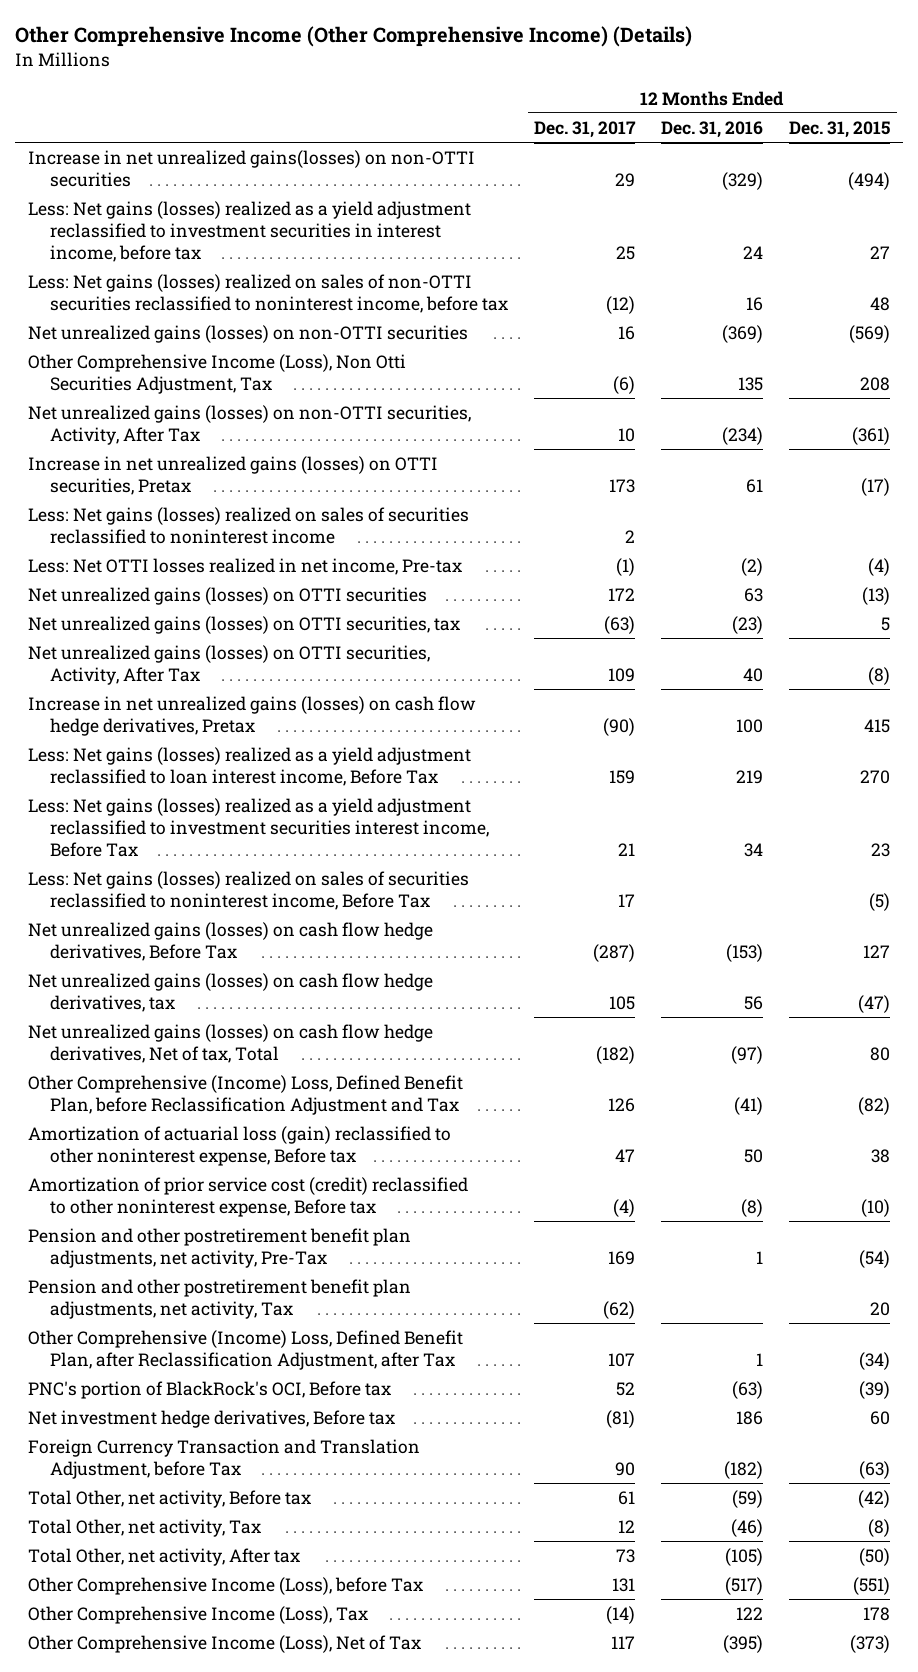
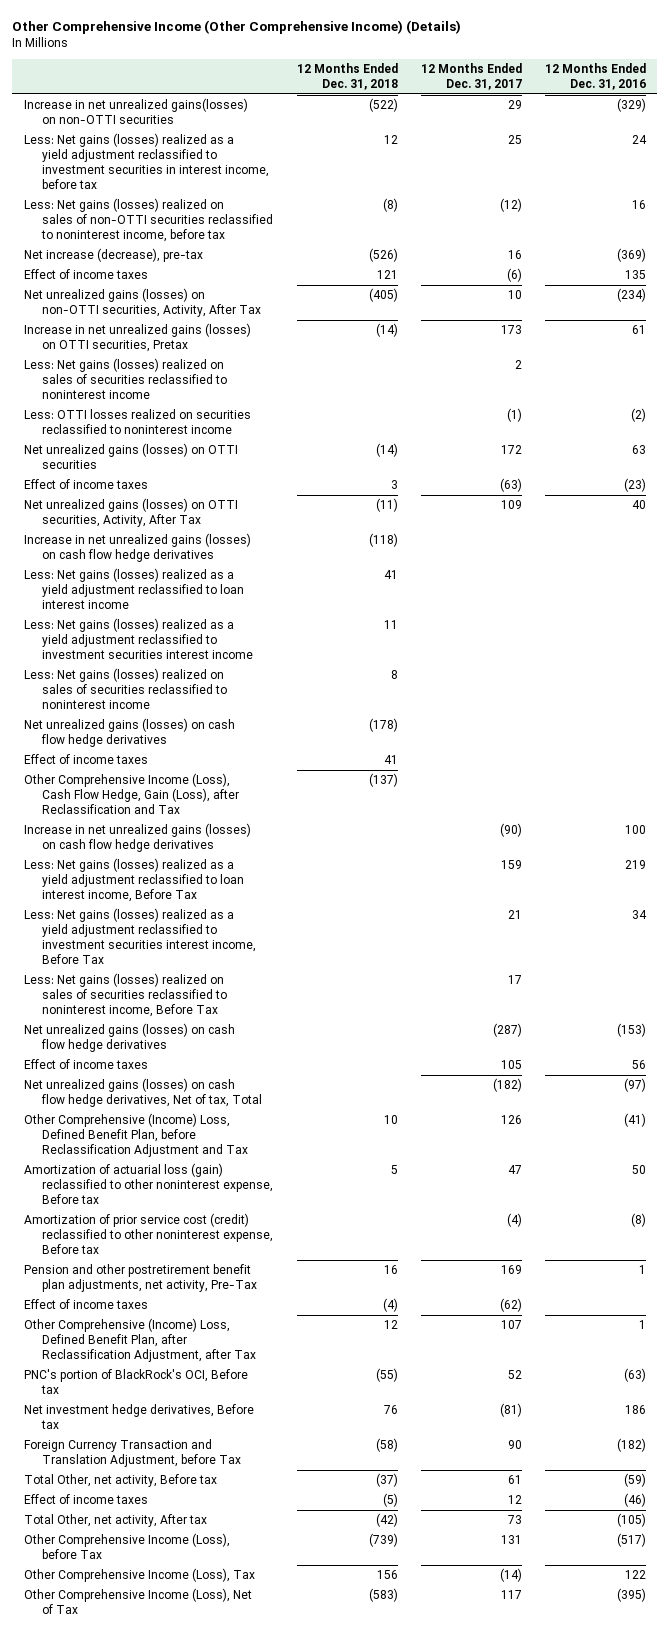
[789,120,891,138] Dec. 31, 2015 -> none
none -> [296,63,398,90] 12 Months Ended Dec. 31, 2018
[28,324,469,343] Net unrealized gains (losses) on non-OTTI securities -> [23,248,203,263] Net increase (decrease), pre-tax
[28,353,407,395] Other Comprehensive Income (Loss), Non Otti Securities Adjustment, Tax -> [23,269,148,280] Effect of income taxes
[28,557,463,575] Less: Net OTTI losses realized in net income, Pre-tax -> [23,409,251,435] Less: OTTI losses realized on securities reclassified to noninterest income
[28,615,461,634] Net unrealized gains (losses) on OTTI securities, tax -> [23,479,148,490] Effect of income taxes
none -> [23,533,251,563] Increase in net unrealized gains (losses) on cash flow hedge derivatives
none -> [23,568,245,609] Less: Net gains (losses) realized as a yield adjustment reclassified to loan interest income
none -> [23,618,254,659] Less: Net gains (losses) realized as a yield adjustment reclassified to investment securities interest income
none -> [23,668,228,709] Less: Net gains (losses) realized on sales of securities reclassified to noninterest income
none -> [23,718,235,748] Net unrealized gains (losses) on cash flow hedge derivatives
none -> [23,754,148,765] Effect of income taxes
none -> [23,773,240,814] Other Comprehensive Income (Loss), Cash Flow Hedge, Gain (Loss), after Reclassification and Tax
[28,695,477,737] Increase in net unrealized gains (losses) on cash flow hedge derivatives, Pretax -> [23,823,251,853] Increase in net unrealized gains (losses) on cash flow hedge derivatives
[28,921,434,962] Net unrealized gains (losses) on cash flow hedge derivatives, Before Tax -> [23,1023,235,1053] Net unrealized gains (losses) on cash flow hedge derivatives
[28,972,434,1013] Net unrealized gains (losses) on cash flow hedge derivatives, tax -> [23,1059,148,1070] Effect of income taxes
[28,1278,412,1320] Pension and other postretirement benefit plan adjustments, net activity, Tax -> [23,1299,148,1310] Effect of income taxes
[28,1518,262,1537] Total Other, net activity, Tax -> [23,1494,148,1505] Effect of income taxes

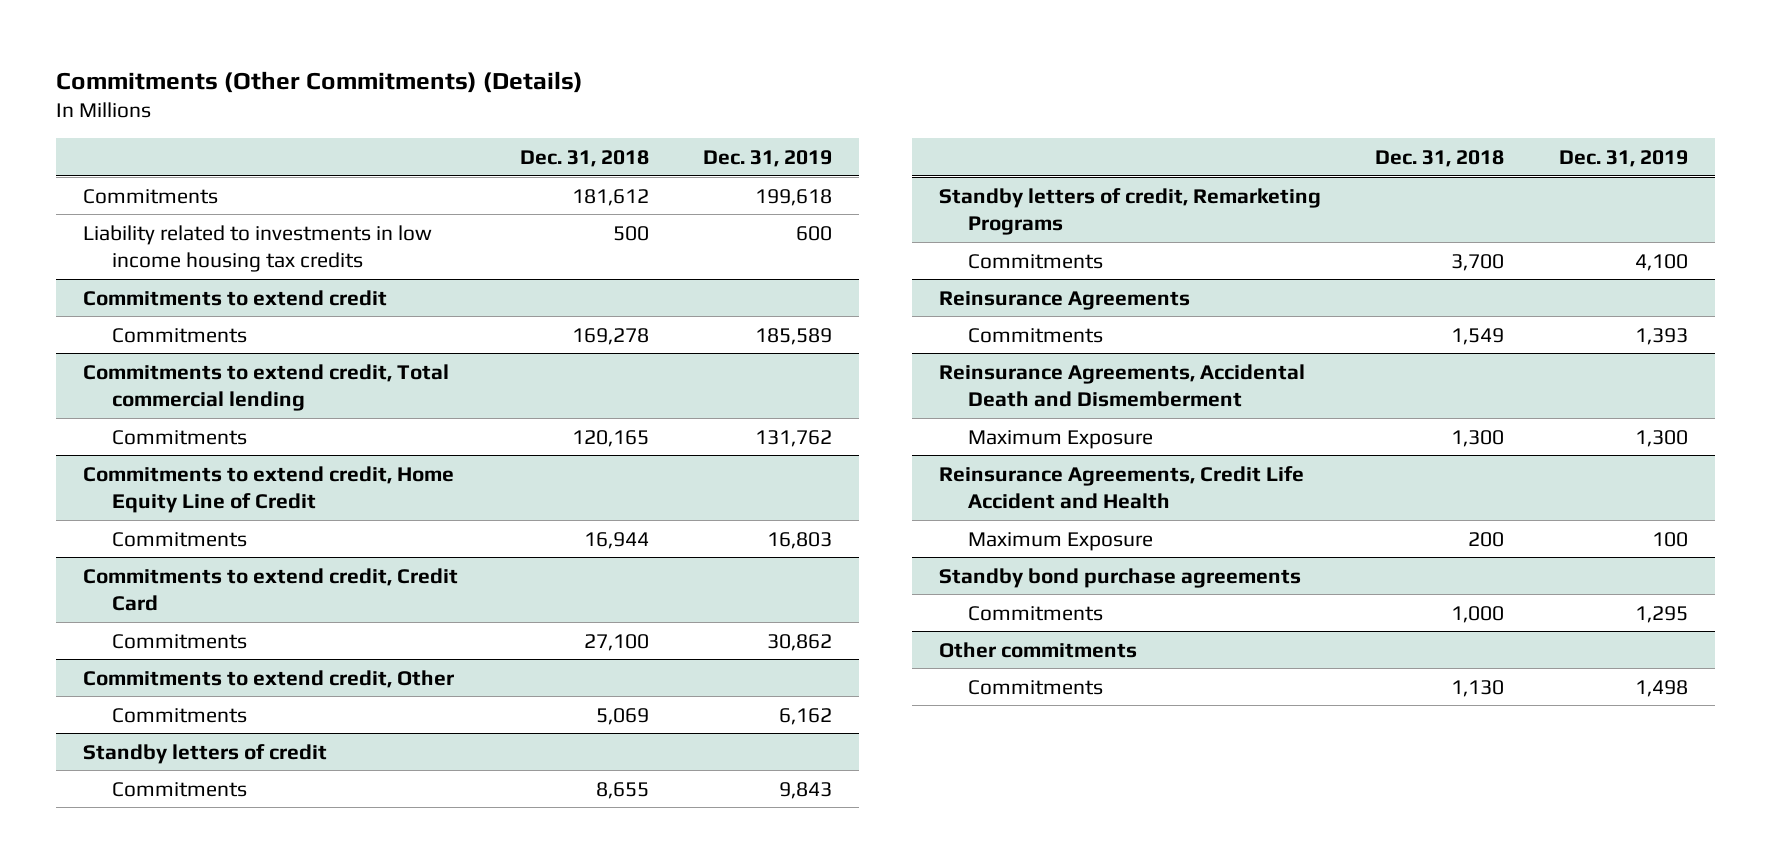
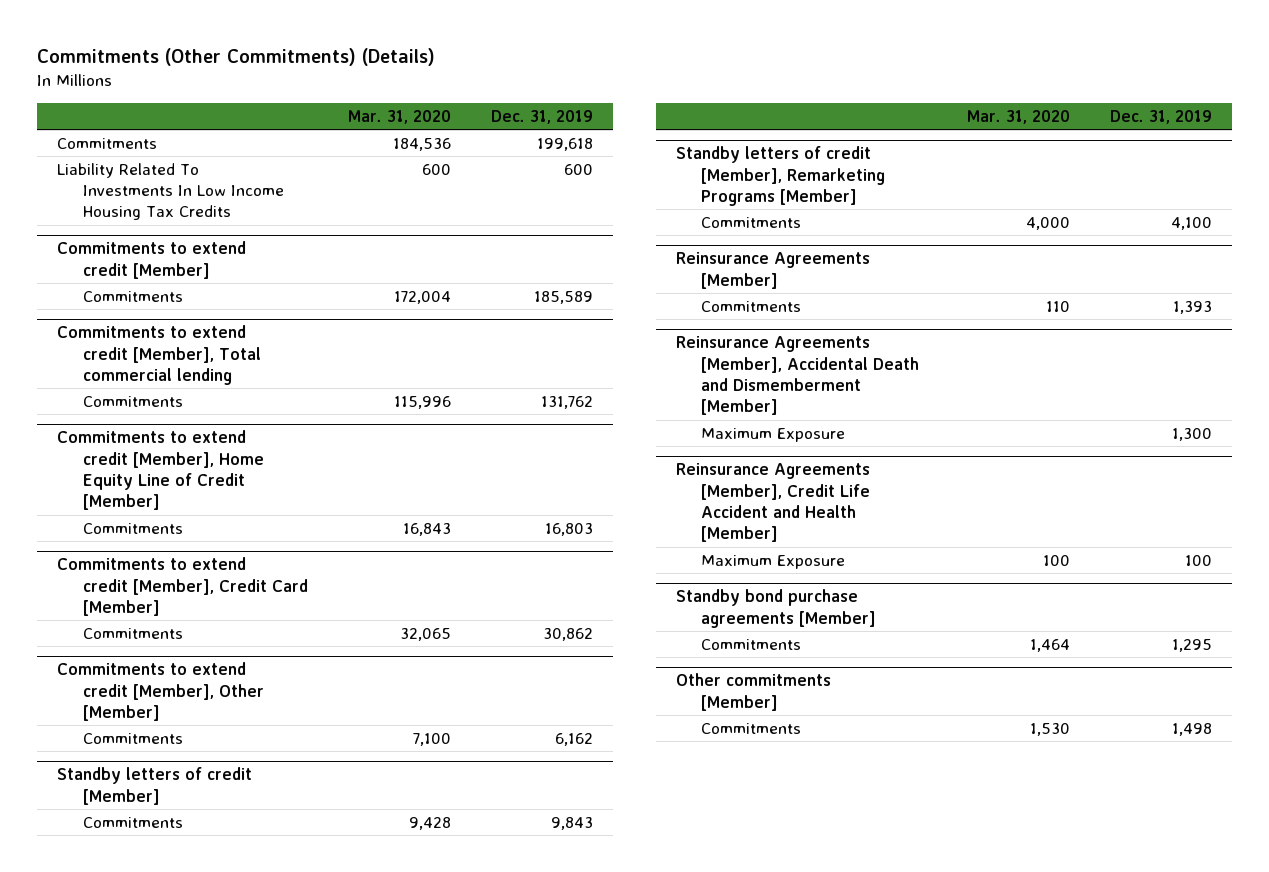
[519,149,649,167] Dec. 31, 2018 -> none
none -> [347,110,451,125] Mar. 31, 2020
[83,224,433,272] Liability related to investments in low income housing tax credits -> [57,162,284,221] Liability Related To Investments In Low Income Housing Tax Credits
[83,289,388,306] Commitments to extend credit -> [57,241,247,279] Commitments to extend credit [Member]
[83,363,450,411] Commitments to extend credit, Total commercial lending -> [57,325,261,386] Commitments to extend credit [Member], Total commercial lending
[83,465,455,513] Commitments to extend credit, Home Equity Line of Credit -> [57,430,264,511] Commitments to extend credit [Member], Home Equity Line of Credit [Member]
[83,567,459,611] Commitments to extend credit, Credit Card -> [57,557,308,617] Commitments to extend credit [Member], Credit Card [Member]
[83,669,455,688] Commitments to extend credit, Other -> [57,662,264,722] Commitments to extend credit [Member], Other [Member]
[83,743,328,764] Standby letters of credit -> [57,767,253,805] Standby letters of credit [Member]
[939,187,1322,235] Standby letters of credit, Remarketing Programs -> [675,146,886,207] Standby letters of credit [Member], Remarketing Programs [Member]
[939,290,1191,310] Reinsurance Agreements -> [675,252,870,289] Reinsurance Agreements [Member]
[939,363,1306,407] Reinsurance Agreements, Accidental Death and Dismemberment -> [675,336,920,416] Reinsurance Agreements [Member], Accidental Death and Dismemberment [Member]
[939,465,1305,509] Reinsurance Agreements, Credit Life Accident and Health -> [675,463,871,543] Reinsurance Agreements [Member], Credit Life Accident and Health [Member]
[939,567,1302,588] Standby bond purchase agreements -> [675,589,877,628] Standby bond purchase agreements [Member]
[939,641,1138,658] Other commitments -> [675,673,831,711] Other commitments [Member]

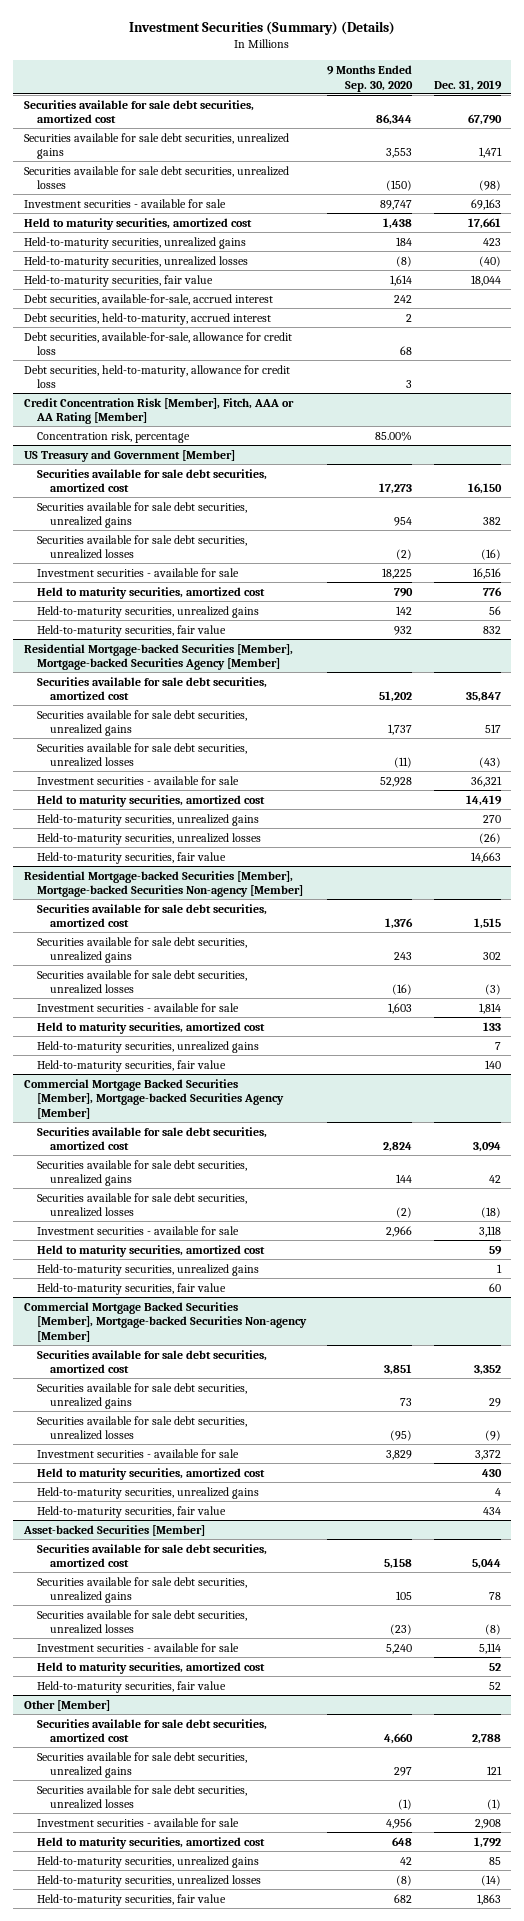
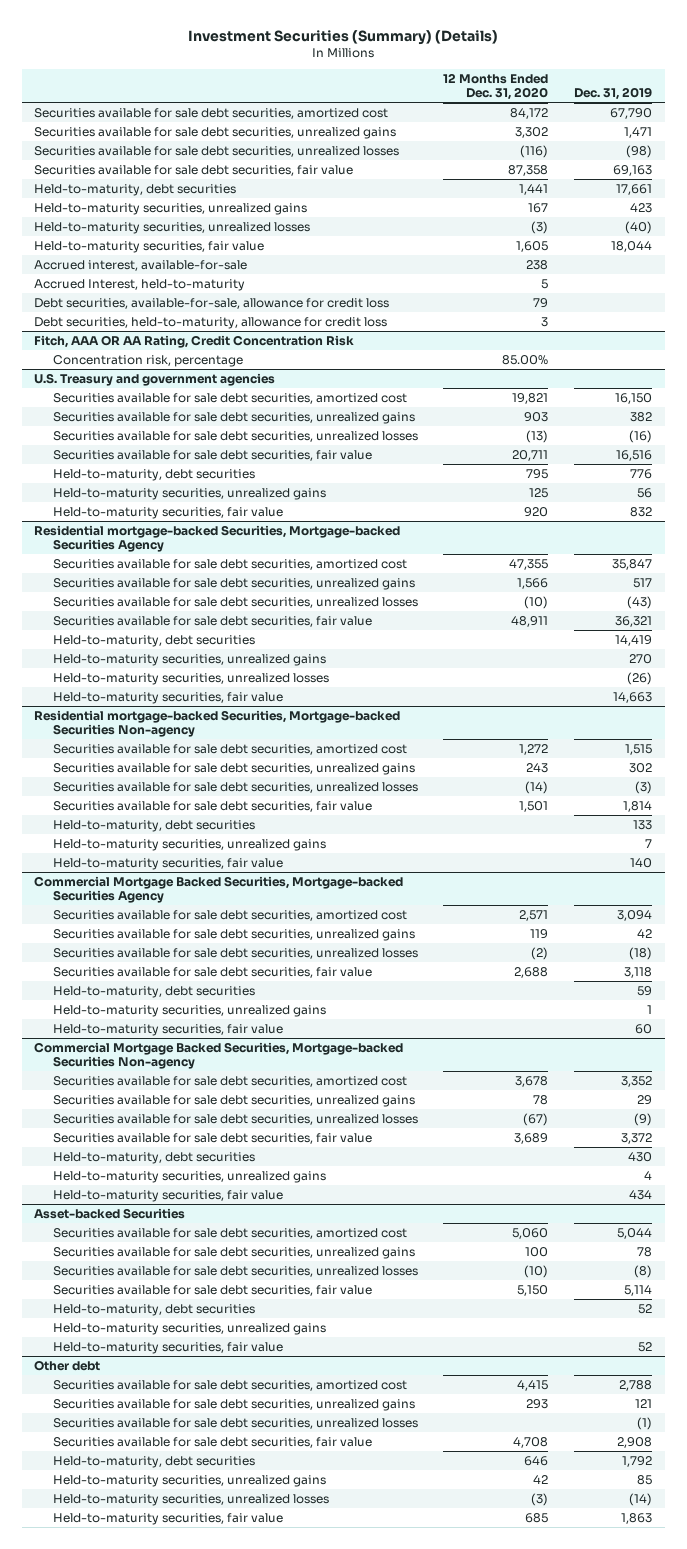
[327,64,414,92] 9 Months Ended Sep. 30, 2020 -> none
none -> [443,73,549,101] 12 Months Ended Dec. 31, 2020
[23,198,226,208] Investment securities - available for sale -> [34,164,354,176] Securities available for sale debt securities, fair value
[23,217,252,230] Held to maturity securities, amortized cost -> [34,183,237,196] Held-to-maturity, debt securities
[23,293,273,305] Debt securities, available-for-sale, accrued interest -> [34,259,248,271] Accrued interest, available-for-sale
[23,312,271,325] Debt securities, held-to-maturity, accrued interest -> [34,278,246,291] Accrued Interest, held-to-maturity
[23,397,294,425] Credit Concentration Risk [Member], Fitch, AAA or AA Rating [Member] -> [34,334,355,348] Fitch, AAA OR AA Rating, Credit Concentration Risk
[23,449,235,462] US Treasury and Government [Member] -> [34,372,276,386] U.S. Treasury and government agencies
[37,567,240,577] Investment securities - available for sale -> [52,449,372,461] Securities available for sale debt securities, fair value
[37,586,266,599] Held to maturity securities, amortized cost -> [52,468,255,481] Held-to-maturity, debt securities
[23,643,293,671] Residential Mortgage-backed Securities [Member], Mortgage-backed Securities Agency [Member] -> [34,524,401,553] Residential mortgage-backed Securities, Mortgage-backed Securities Agency
[37,775,240,785] Investment securities - available for sale -> [52,615,372,627] Securities available for sale debt securities, fair value
[37,794,266,807] Held to maturity securities, amortized cost -> [52,634,255,647] Held-to-maturity, debt securities
[23,870,304,898] Residential Mortgage-backed Securities [Member], Mortgage-backed Securities Non-agency [Member] -> [34,709,401,738] Residential mortgage-backed Securities, Mortgage-backed Securities Non-agency
[37,1002,240,1012] Investment securities - available for sale -> [52,800,372,812] Securities available for sale debt securities, fair value
[37,1021,266,1034] Held to maturity securities, amortized cost -> [52,819,255,832] Held-to-maturity, debt securities
[23,1078,285,1119] Commercial Mortgage Backed Securities [Member], Mortgage-backed Securities Agency [Member] -> [34,875,404,904] Commercial Mortgage Backed Securities, Mortgage-backed Securities Agency
[37,1225,240,1235] Investment securities - available for sale -> [52,966,372,978] Securities available for sale debt securities, fair value
[37,1244,266,1257] Held to maturity securities, amortized cost -> [52,985,255,998] Held-to-maturity, debt securities
[23,1301,308,1342] Commercial Mortgage Backed Securities [Member], Mortgage-backed Securities Non-agency [Member] -> [34,1041,404,1070] Commercial Mortgage Backed Securities, Mortgage-backed Securities Non-agency
[37,1448,240,1458] Investment securities - available for sale -> [52,1132,372,1144] Securities available for sale debt securities, fair value
[37,1467,266,1480] Held to maturity securities, amortized cost -> [52,1151,255,1164] Held-to-maturity, debt securities
[22,1524,205,1536] Asset-backed Securities [Member] -> [34,1207,186,1219] Asset-backed Securities
[37,1642,240,1652] Investment securities - available for sale -> [52,1284,372,1296] Securities available for sale debt securities, fair value
[37,1661,266,1674] Held to maturity securities, amortized cost -> [52,1303,255,1316] Held-to-maturity, debt securities
none -> [52,1322,326,1335] Held-to-maturity securities, unrealized gains
[23,1699,110,1711] Other [Member] -> [34,1359,101,1371] Other debt
[37,1817,240,1827] Investment securities - available for sale -> [52,1436,372,1448] Securities available for sale debt securities, fair value
[37,1836,266,1849] Held to maturity securities, amortized cost -> [52,1455,255,1468] Held-to-maturity, debt securities

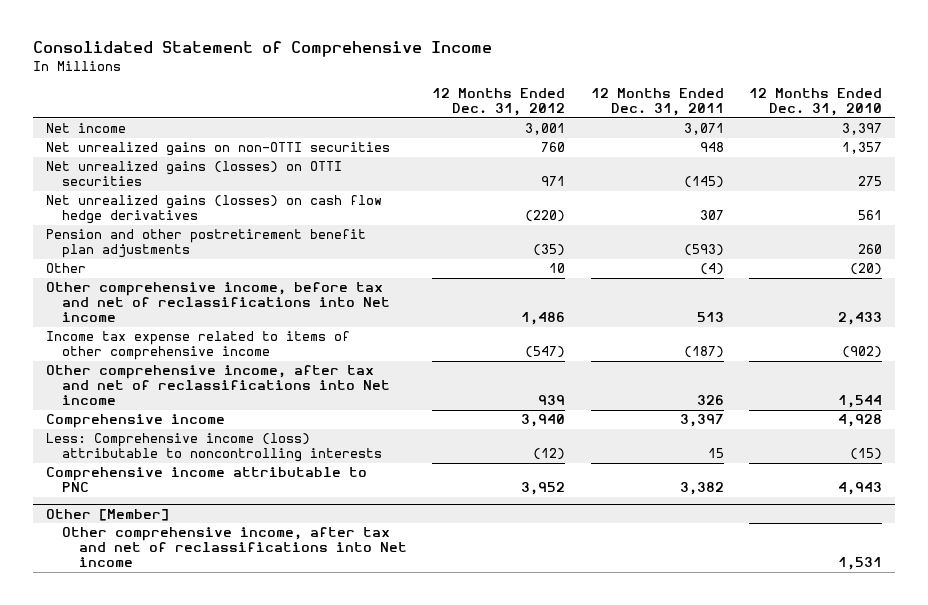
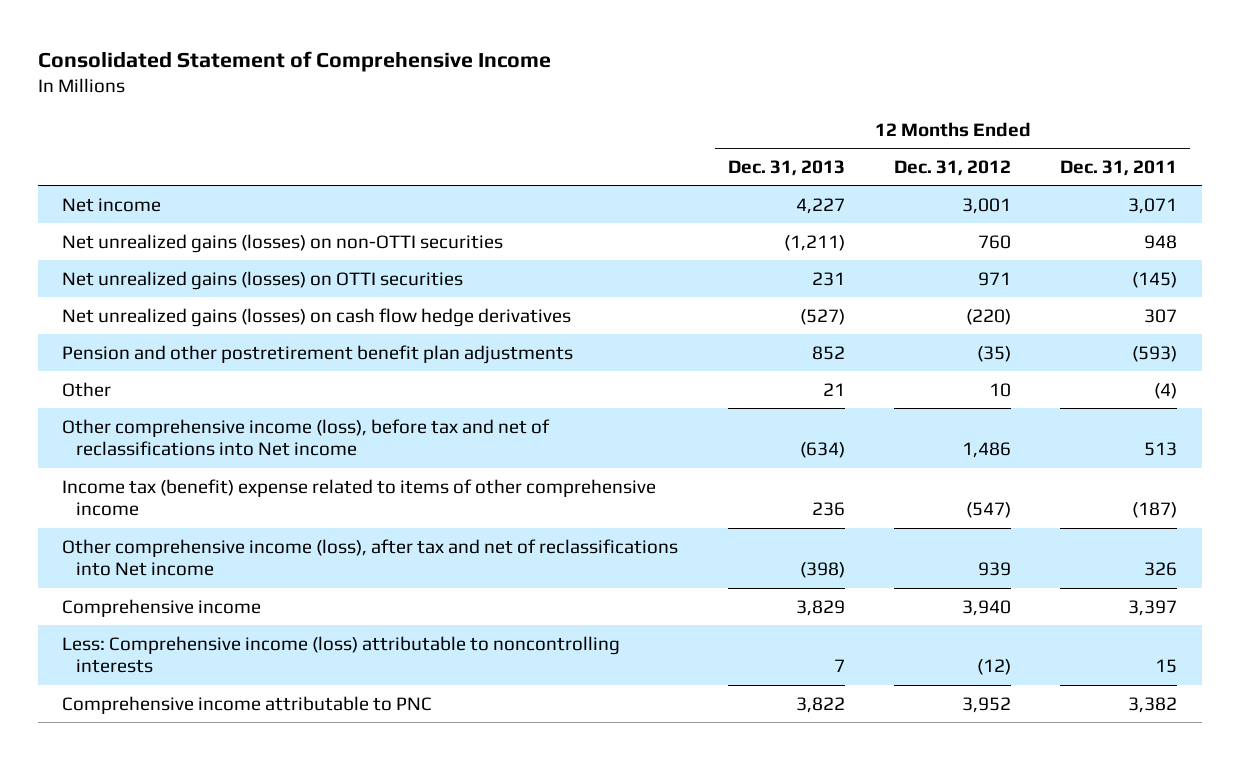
[749,88,883,117] 12 Months Ended Dec. 31, 2010 -> none
none -> [727,159,845,176] Dec. 31, 2013
[45,142,390,157] Net unrealized gains on non-OTTI securities -> [62,233,504,253] Net unrealized gains (losses) on non-OTTI securities
[45,282,391,323] Other comprehensive income, before tax and net of reclassifications into Net income -> [62,418,551,457] Other comprehensive income (loss), before tax and net of reclassifications into Net income
[45,331,350,361] Income tax expense related to items of other comprehensive income -> [62,478,657,517] Income tax (benefit) expense related to items of other comprehensive income
[45,365,391,406] Other comprehensive income, after tax and net of reclassifications into Net income -> [62,538,679,577] Other comprehensive income (loss), after tax and net of reclassifications into Net income
[45,508,169,521] Other [Member] -> none
[62,527,408,568] Other comprehensive income, after tax and net of reclassifications into Net income -> none

